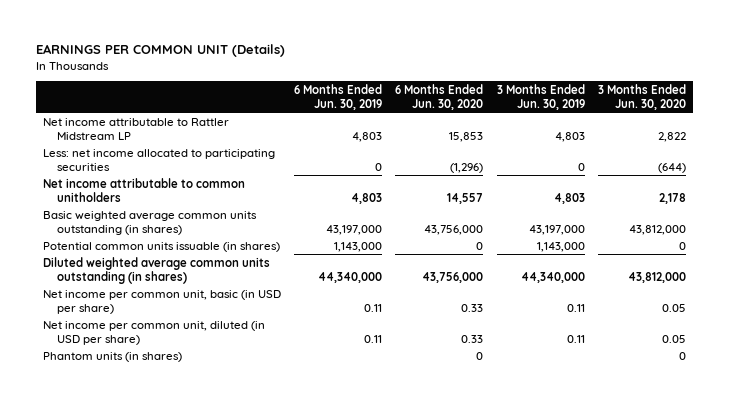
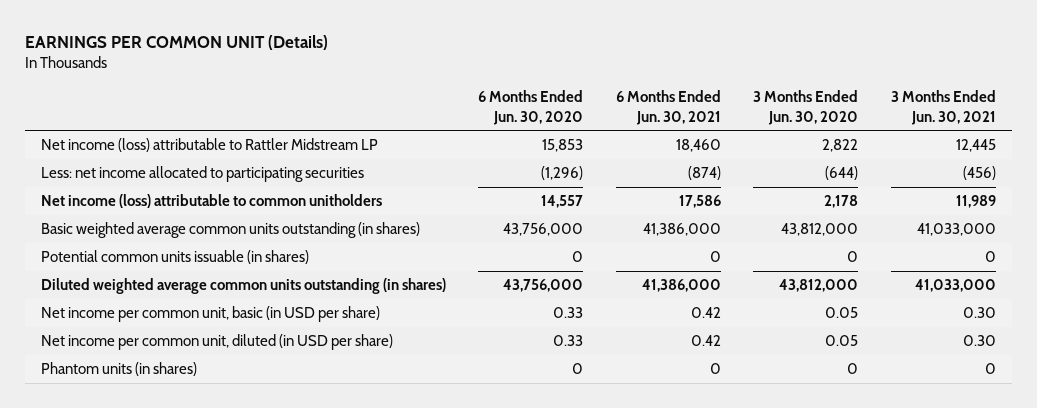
[294,83,383,110] 6 Months Ended Jun. 30, 2019 -> none
[496,83,585,110] 3 Months Ended Jun. 30, 2019 -> none
none -> [615,90,721,125] 6 Months Ended Jun. 30, 2021
none -> [890,90,996,125] 3 Months Ended Jun. 30, 2021
[42,117,229,140] Net income attributable to Rattler Midstream LP -> [40,138,378,153] Net income (loss) attributable to Rattler Midstream LP
[42,177,245,202] Net income attributable to common unitholders -> [40,194,382,209] Net income (loss) attributable to common unitholders

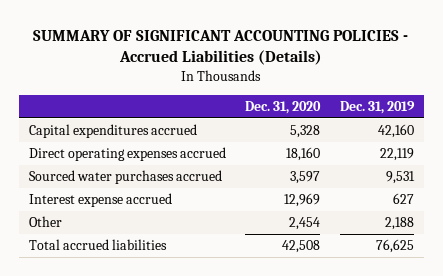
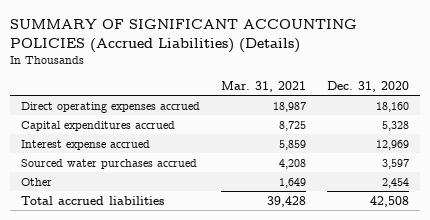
[33,29,409,66] SUMMARY OF SIGNIFICANT ACCOUNTING POLICIES - Accrued Liabilities (Details) -> [9,18,357,53] SUMMARY OF SIGNIFICANT ACCOUNTING POLICIES (Accrued Liabilities) (Details)
[340,101,416,115] Dec. 31, 2019 -> none
none -> [221,80,307,92] Mar. 31, 2021
[28,124,197,139] Capital expenditures accrued -> [20,120,175,131] Capital expenditures accrued
[28,170,222,185] Sourced water purchases accrued -> [20,158,197,169] Sourced water purchases accrued

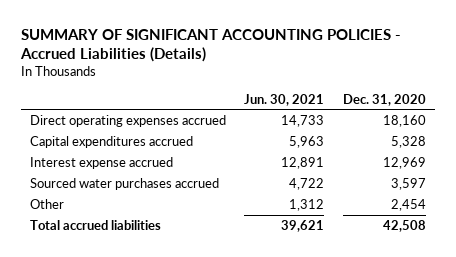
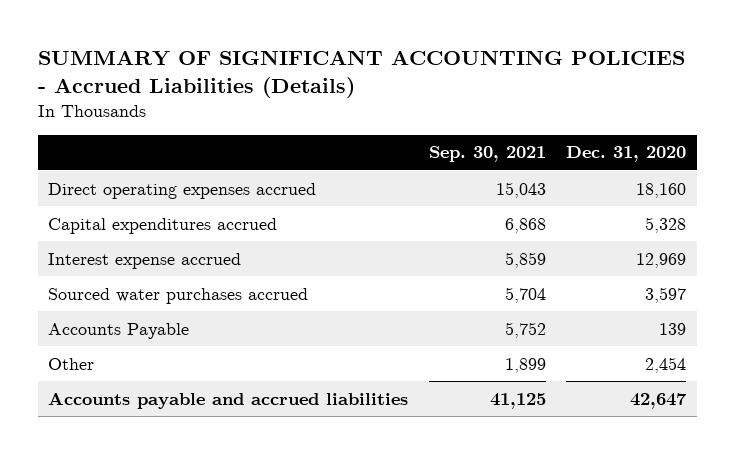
[244,93,325,106] Jun. 30, 2021 -> none
none -> [428,146,546,163] Sep. 30, 2021
none -> [48,322,190,339] Accounts Payable
[29,219,161,230] Total accrued liabilities -> none
none -> [48,391,409,409] Accounts payable and accrued liabilities

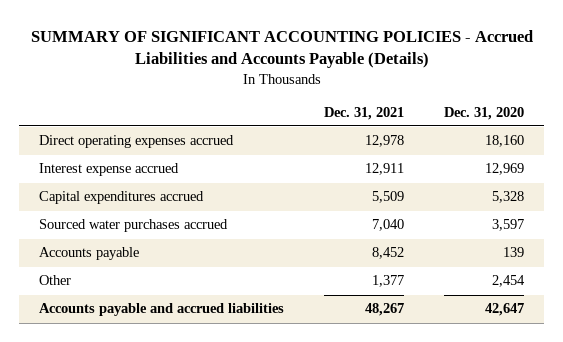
[37,50,685,99] SUMMARY OF SIGNIFICANT ACCOUNTING POLICIES - Accrued Liabilities (Details) -> [30,29,533,69] SUMMARY OF SIGNIFICANT ACCOUNTING POLICIES - Accrued Liabilities and Accounts Payable (Details)
[428,146,546,163] Sep. 30, 2021 -> none
none -> [324,106,405,120] Dec. 31, 2021
[48,217,278,234] Capital expenditures accrued -> [39,191,205,205] Capital expenditures accrued
[48,322,190,339] Accounts Payable -> [39,247,140,261] Accounts payable

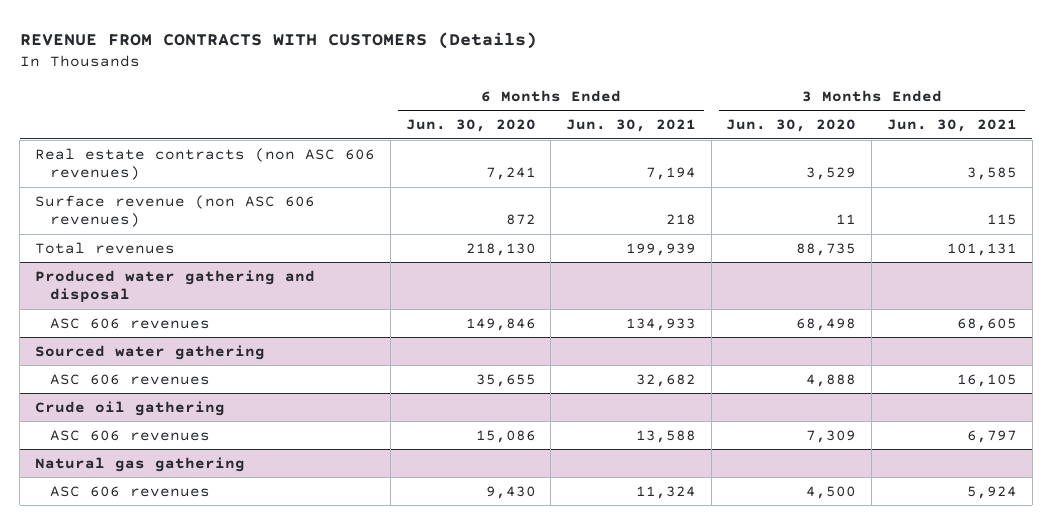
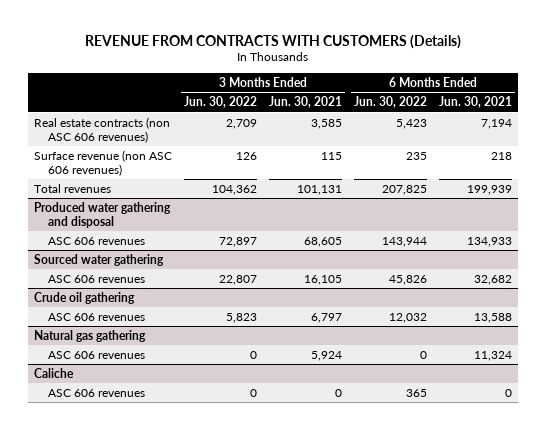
[405,119,536,133] Jun. 30, 2020 -> none
[726,119,857,133] Jun. 30, 2020 -> none
none -> [183,96,257,109] Jun. 30, 2022
none -> [353,96,427,109] Jun. 30, 2022
none -> [33,367,74,378] Caliche
none -> [48,388,146,397] ASC 606 revenues

